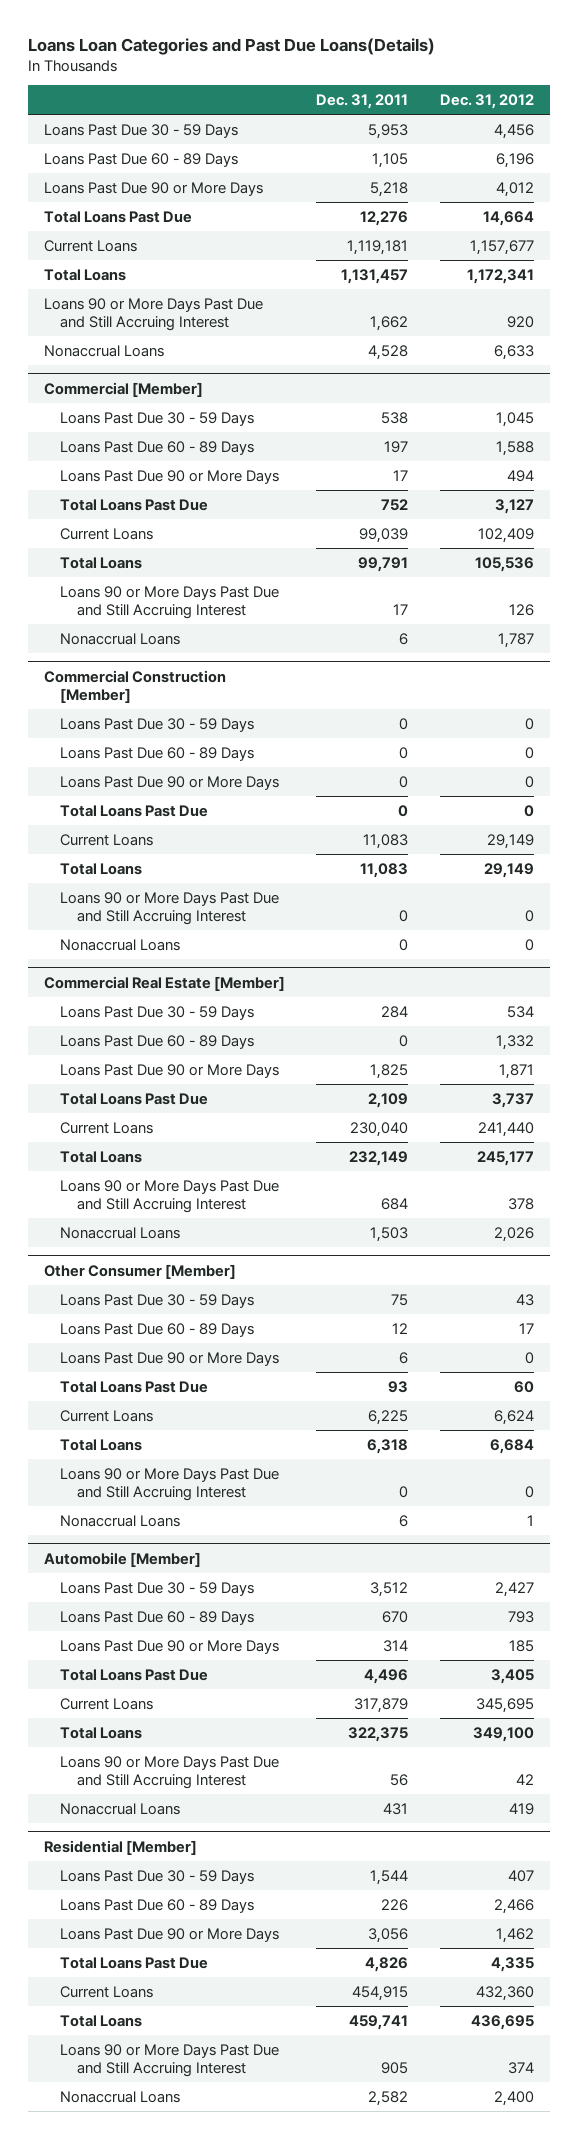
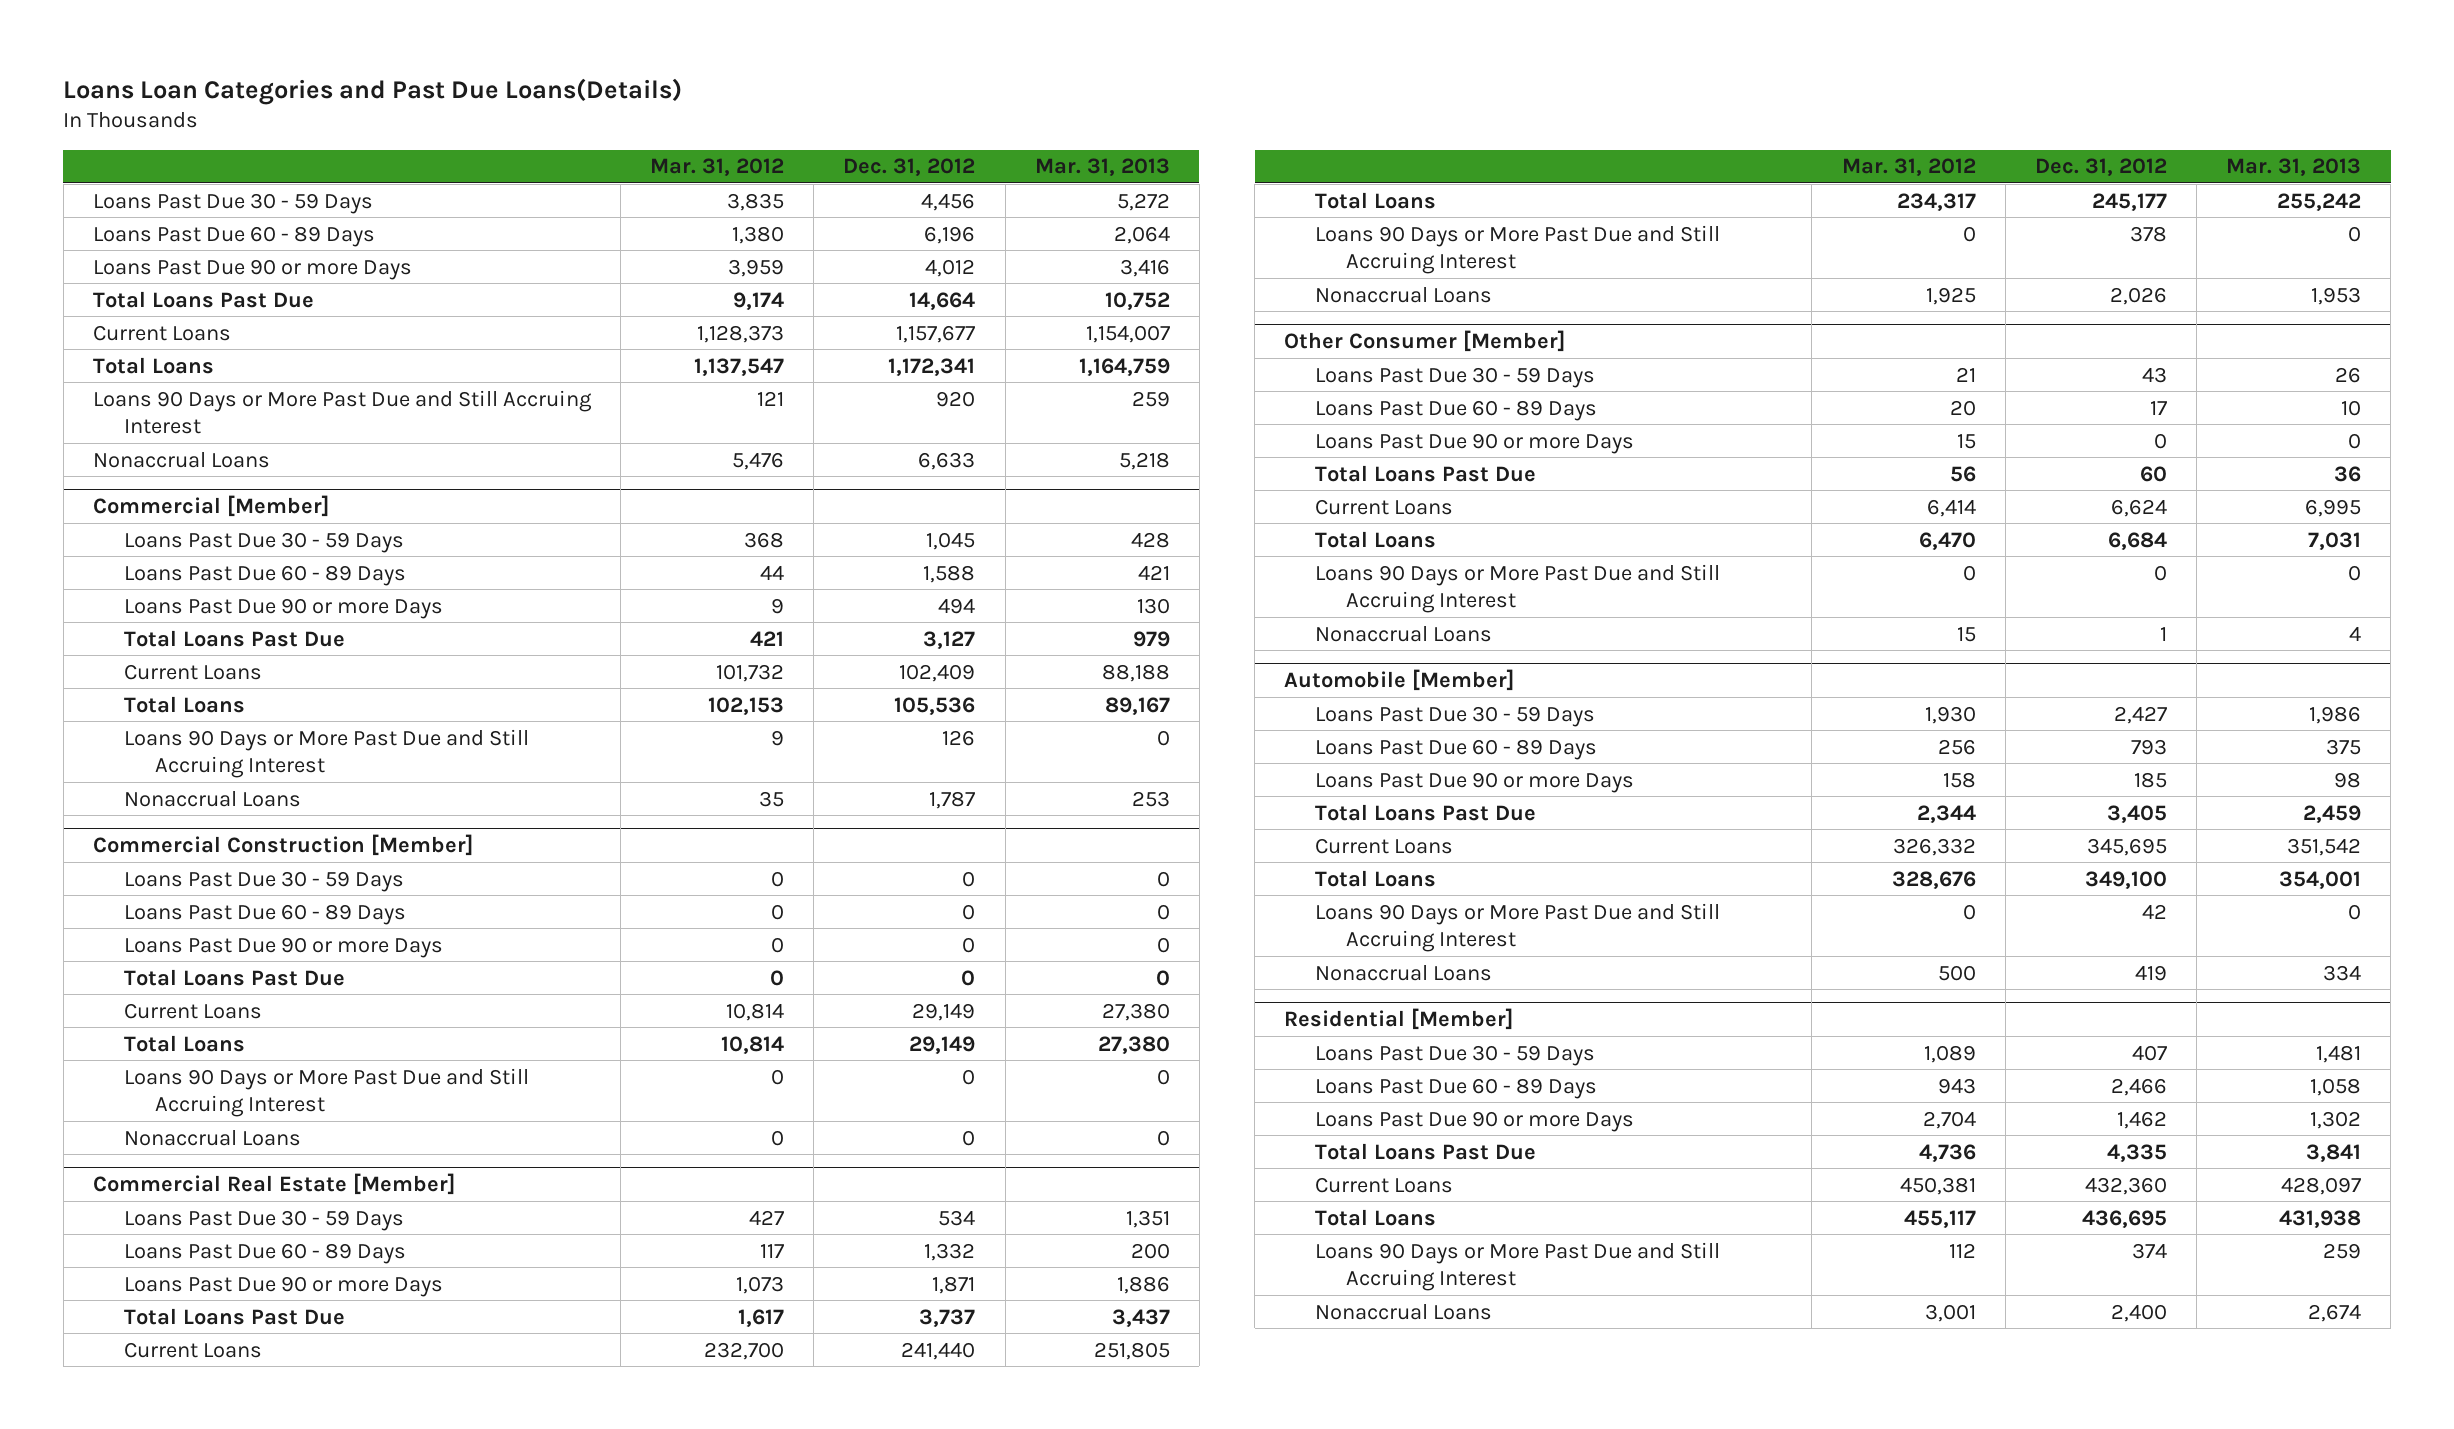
[316,94,409,110] Dec. 31, 2011 -> none
none -> [650,158,785,177] Mar. 31, 2012
none -> [1034,158,1170,177] Mar. 31, 2013
[43,181,263,196] Loans Past Due 90 or More Days -> [92,258,412,280] Loans Past Due 90 or more Days
[43,297,263,331] Loans 90 or More Days Past Due and Still Accruing Interest -> [92,389,592,435] Loans 90 Days or More Past Due and Still Accruing Interest
[60,469,280,484] Loans Past Due 90 or More Days -> [123,597,443,619] Loans Past Due 90 or more Days
[60,585,280,619] Loans 90 or More Days Past Due and Still Accruing Interest -> [123,728,529,779] Loans 90 Days or More Past Due and Still Accruing Interest
[60,775,280,790] Loans Past Due 90 or More Days -> [123,936,443,958] Loans Past Due 90 or more Days
[60,891,280,925] Loans 90 or More Days Past Due and Still Accruing Interest -> [123,1067,529,1118] Loans 90 Days or More Past Due and Still Accruing Interest
[60,1063,280,1078] Loans Past Due 90 or More Days -> [123,1275,443,1297] Loans Past Due 90 or more Days
[60,1179,280,1213] Loans 90 or More Days Past Due and Still Accruing Interest -> [1315,224,1721,275] Loans 90 Days or More Past Due and Still Accruing Interest
[60,1351,280,1366] Loans Past Due 90 or More Days -> [1315,432,1635,454] Loans Past Due 90 or more Days
[60,1467,280,1501] Loans 90 or More Days Past Due and Still Accruing Interest -> [1315,563,1721,614] Loans 90 Days or More Past Due and Still Accruing Interest
[60,1639,280,1654] Loans Past Due 90 or More Days -> [1315,771,1635,793] Loans Past Due 90 or more Days
[60,1755,280,1789] Loans 90 or More Days Past Due and Still Accruing Interest -> [1315,902,1721,953] Loans 90 Days or More Past Due and Still Accruing Interest
[60,1927,280,1942] Loans Past Due 90 or More Days -> [1315,1110,1635,1132] Loans Past Due 90 or more Days
[60,2043,280,2077] Loans 90 or More Days Past Due and Still Accruing Interest -> [1315,1241,1721,1292] Loans 90 Days or More Past Due and Still Accruing Interest

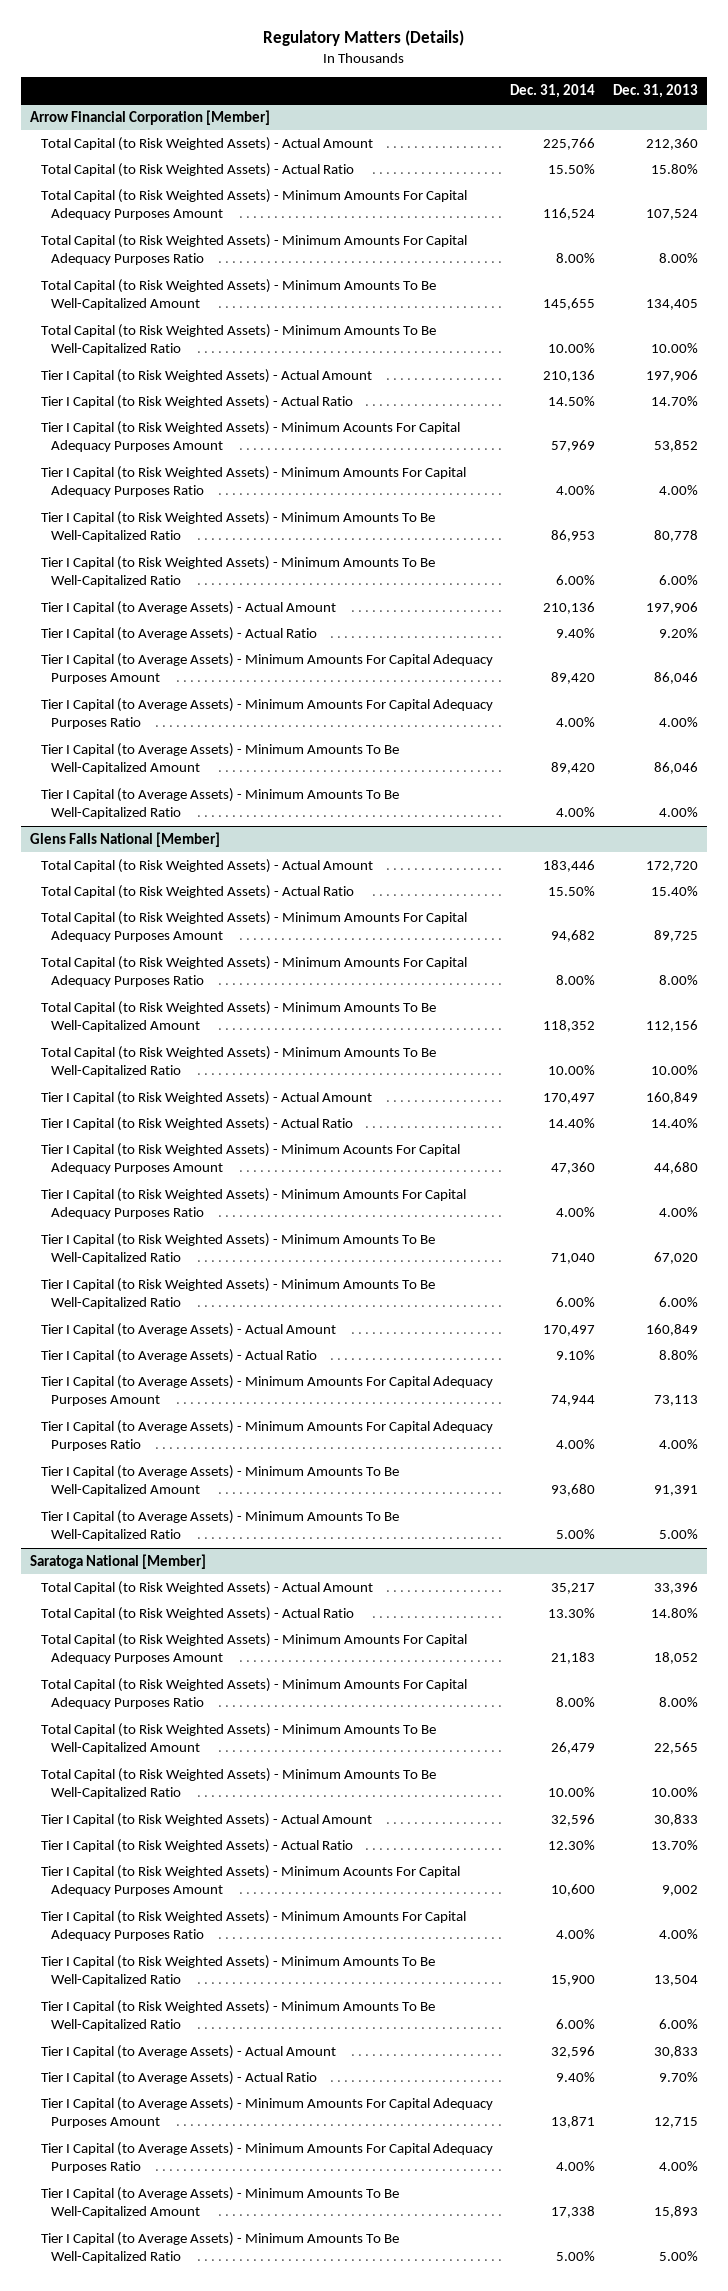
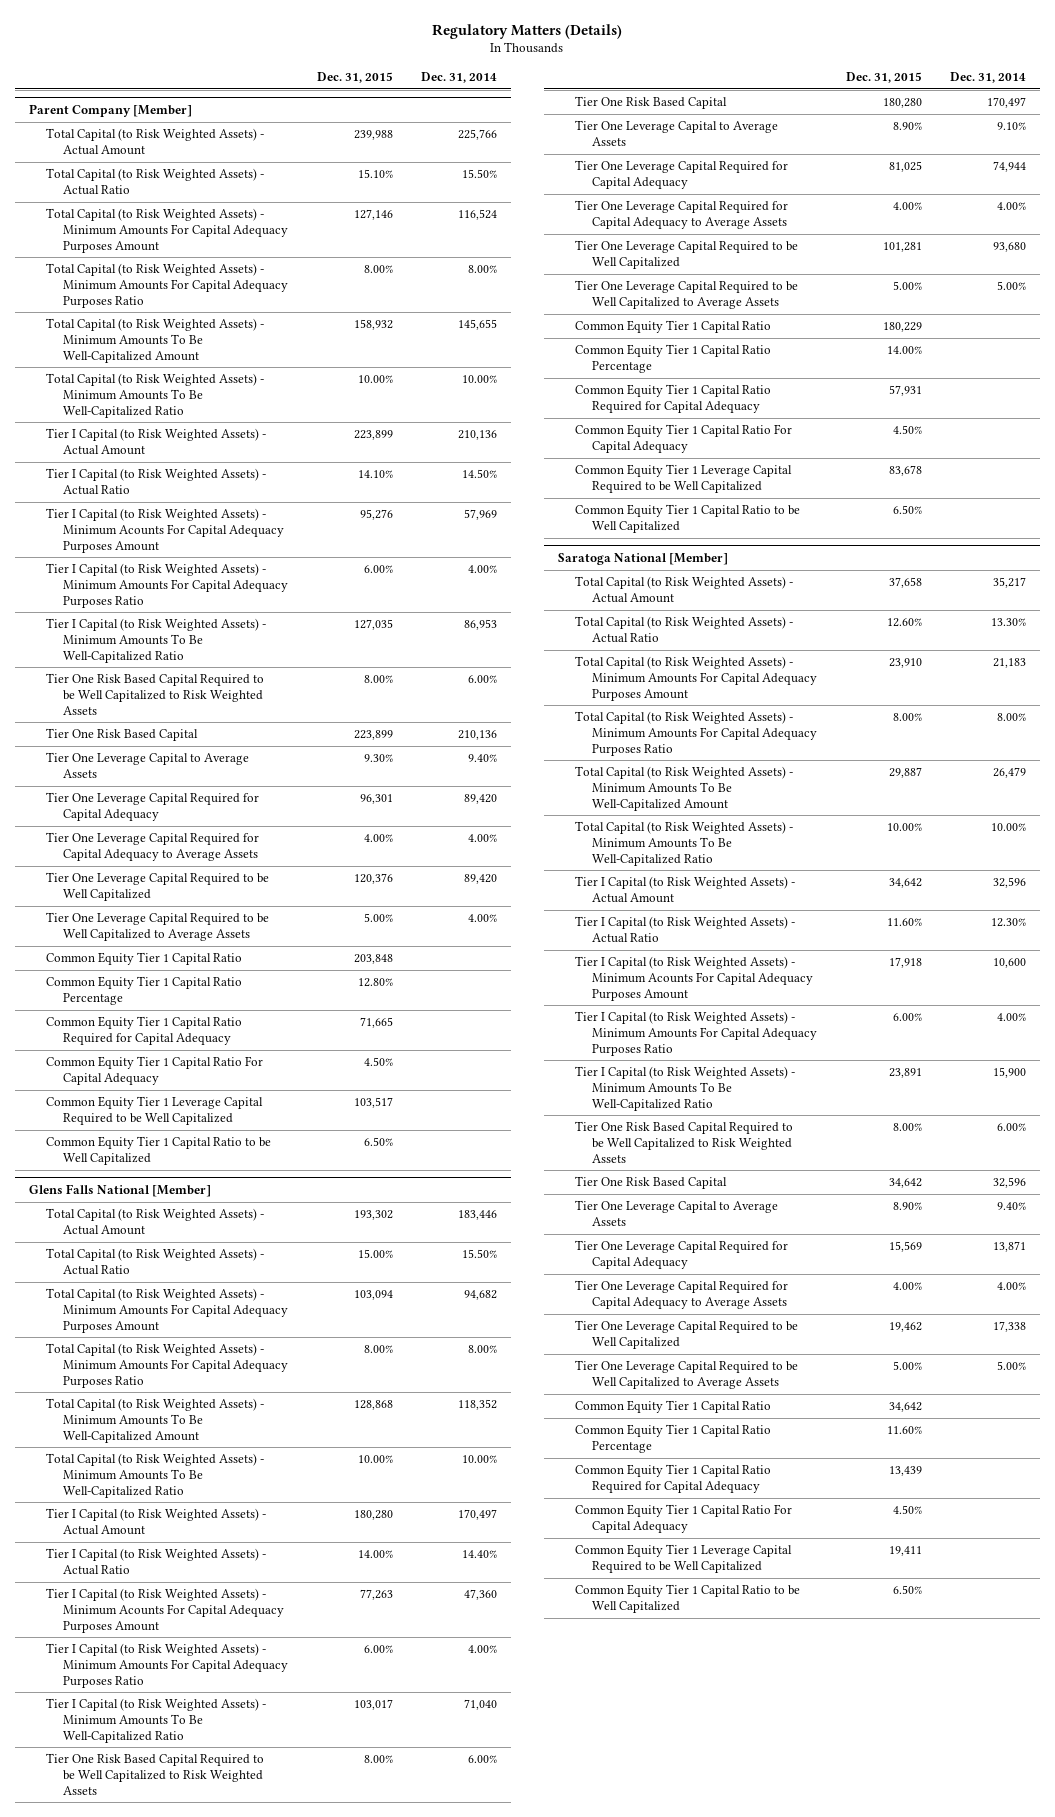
[613,83,699,98] Dec. 31, 2013 -> none
none -> [316,72,393,84] Dec. 31, 2015
[29,109,270,125] Arrow Financial Corporation [Member] -> [28,103,192,117] Parent Company [Member]
[40,555,435,588] Tier I Capital (to Risk Weighted Assets) - Minimum Amounts To Be Well-Capitalized Ratio -> [45,673,264,715] Tier One Risk Based Capital Required to be Well Capitalized to Risk Weighted Assets
[40,600,336,615] Tier I Capital (to Average Assets) - Actual Amount -> [45,728,198,742] Tier One Risk Based Capital
[40,626,317,641] Tier I Capital (to Average Assets) - Actual Ratio -> [45,752,249,778] Tier One Leverage Capital to Average Assets
[40,652,493,685] Tier I Capital (to Average Assets) - Minimum Amounts For Capital Adequacy Purposes Amount -> [45,792,259,821] Tier One Leverage Capital Required for Capital Adequacy
[40,697,493,730] Tier I Capital (to Average Assets) - Minimum Amounts For Capital Adequacy Purposes Ratio -> [45,832,259,861] Tier One Leverage Capital Required for Capital Adequacy to Average Assets
[40,742,399,775] Tier I Capital (to Average Assets) - Minimum Amounts To Be Well-Capitalized Amount -> [45,872,269,901] Tier One Leverage Capital Required to be Well Capitalized
[40,787,399,820] Tier I Capital (to Average Assets) - Minimum Amounts To Be Well-Capitalized Ratio -> [45,912,269,941] Tier One Leverage Capital Required to be Well Capitalized to Average Assets
none -> [45,952,242,966] Common Equity Tier 1 Capital Ratio
none -> [45,976,242,1005] Common Equity Tier 1 Capital Ratio Percentage
none -> [45,1016,242,1045] Common Equity Tier 1 Capital Ratio Required for Capital Adequacy
none -> [45,1056,263,1085] Common Equity Tier 1 Capital Ratio For Capital Adequacy
none -> [45,1096,263,1125] Common Equity Tier 1 Leverage Capital Required to be Well Capitalized
none -> [45,1136,271,1165] Common Equity Tier 1 Capital Ratio to be Well Capitalized
[40,1277,435,1310] Tier I Capital (to Risk Weighted Assets) - Minimum Amounts To Be Well-Capitalized Ratio -> [45,1753,264,1795] Tier One Risk Based Capital Required to be Well Capitalized to Risk Weighted Assets
[40,1322,336,1337] Tier I Capital (to Average Assets) - Actual Amount -> [574,96,727,110] Tier One Risk Based Capital
[40,1348,317,1363] Tier I Capital (to Average Assets) - Actual Ratio -> [574,120,778,146] Tier One Leverage Capital to Average Assets
[40,1374,493,1407] Tier I Capital (to Average Assets) - Minimum Amounts For Capital Adequacy Purposes Amount -> [574,160,788,189] Tier One Leverage Capital Required for Capital Adequacy
[40,1419,493,1452] Tier I Capital (to Average Assets) - Minimum Amounts For Capital Adequacy Purposes Ratio -> [574,200,788,229] Tier One Leverage Capital Required for Capital Adequacy to Average Assets
[40,1464,399,1497] Tier I Capital (to Average Assets) - Minimum Amounts To Be Well-Capitalized Amount -> [574,240,798,269] Tier One Leverage Capital Required to be Well Capitalized
[40,1509,399,1542] Tier I Capital (to Average Assets) - Minimum Amounts To Be Well-Capitalized Ratio -> [574,280,798,309] Tier One Leverage Capital Required to be Well Capitalized to Average Assets
none -> [574,320,771,334] Common Equity Tier 1 Capital Ratio
none -> [574,344,771,373] Common Equity Tier 1 Capital Ratio Percentage
none -> [574,384,771,413] Common Equity Tier 1 Capital Ratio Required for Capital Adequacy
none -> [574,424,792,453] Common Equity Tier 1 Capital Ratio For Capital Adequacy
none -> [574,464,792,493] Common Equity Tier 1 Leverage Capital Required to be Well Capitalized
none -> [574,504,800,533] Common Equity Tier 1 Capital Ratio to be Well Capitalized
[40,1999,435,2032] Tier I Capital (to Risk Weighted Assets) - Minimum Amounts To Be Well-Capitalized Ratio -> [574,1121,793,1163] Tier One Risk Based Capital Required to be Well Capitalized to Risk Weighted Assets
[40,2044,336,2059] Tier I Capital (to Average Assets) - Actual Amount -> [574,1176,727,1190] Tier One Risk Based Capital
[40,2070,317,2085] Tier I Capital (to Average Assets) - Actual Ratio -> [574,1200,778,1226] Tier One Leverage Capital to Average Assets
[40,2096,493,2129] Tier I Capital (to Average Assets) - Minimum Amounts For Capital Adequacy Purposes Amount -> [574,1240,788,1269] Tier One Leverage Capital Required for Capital Adequacy
[40,2141,493,2174] Tier I Capital (to Average Assets) - Minimum Amounts For Capital Adequacy Purposes Ratio -> [574,1280,788,1309] Tier One Leverage Capital Required for Capital Adequacy to Average Assets
[40,2186,399,2219] Tier I Capital (to Average Assets) - Minimum Amounts To Be Well-Capitalized Amount -> [574,1320,798,1349] Tier One Leverage Capital Required to be Well Capitalized
[40,2231,399,2264] Tier I Capital (to Average Assets) - Minimum Amounts To Be Well-Capitalized Ratio -> [574,1360,798,1389] Tier One Leverage Capital Required to be Well Capitalized to Average Assets
none -> [574,1400,771,1414] Common Equity Tier 1 Capital Ratio
none -> [574,1424,771,1453] Common Equity Tier 1 Capital Ratio Percentage
none -> [574,1464,771,1493] Common Equity Tier 1 Capital Ratio Required for Capital Adequacy
none -> [574,1504,792,1533] Common Equity Tier 1 Capital Ratio For Capital Adequacy
none -> [574,1544,792,1573] Common Equity Tier 1 Leverage Capital Required to be Well Capitalized
none -> [574,1584,800,1613] Common Equity Tier 1 Capital Ratio to be Well Capitalized

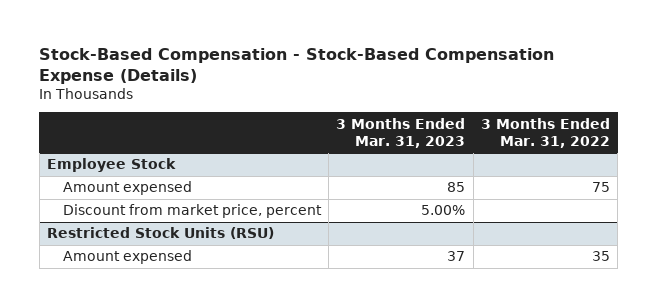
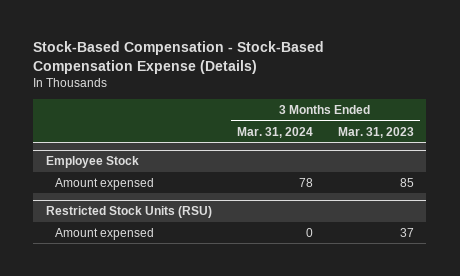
[481,117,611,148] 3 Months Ended Mar. 31, 2022 -> none
none -> [236,126,313,138] Mar. 31, 2024
[62,204,322,219] Discount from market price, percent -> none

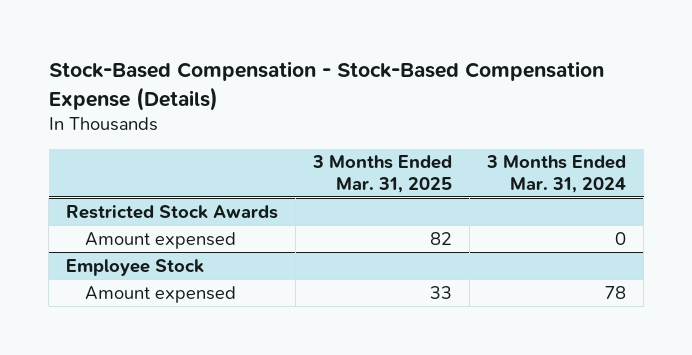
[337,126,414,138] Mar. 31, 2023 -> none
none -> [312,155,453,193] 3 Months Ended Mar. 31, 2025
none -> [66,204,279,219] Restricted Stock Awards
none -> [85,231,237,249] Amount expensed
[45,206,212,219] Restricted Stock Units (RSU) -> none
[54,227,154,240] Amount expensed -> none

